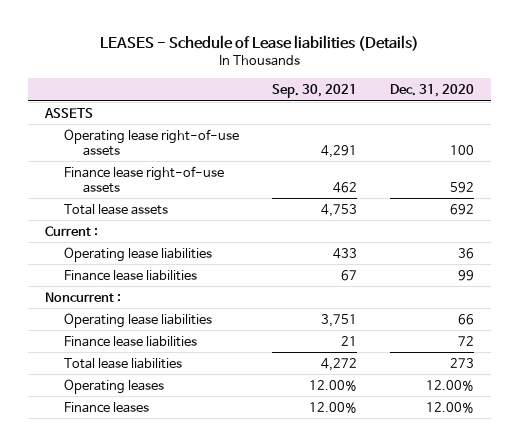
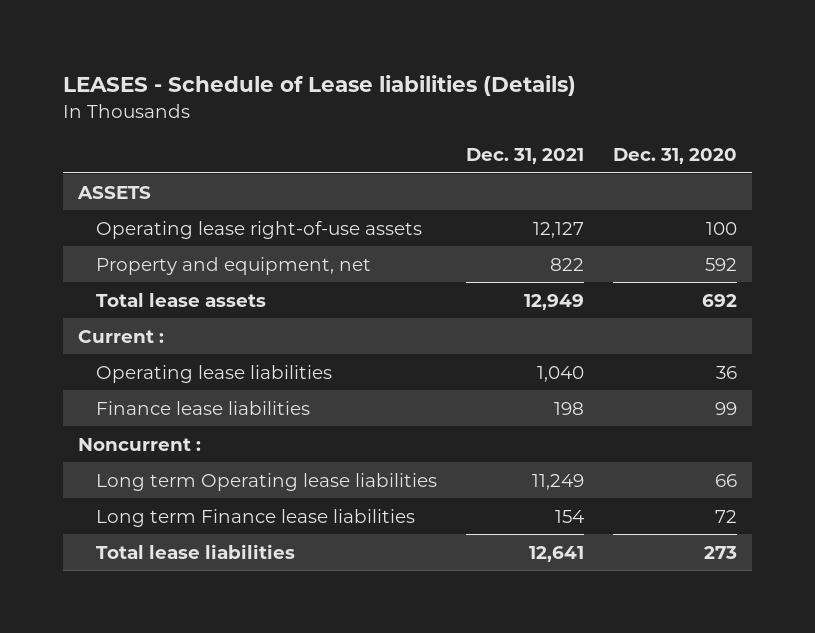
[272,84,358,99] Sep. 30, 2021 -> none
none -> [466,148,585,165] Dec. 31, 2021
[63,165,224,193] Finance lease right-of-use assets -> [96,256,372,275] Property and equipment, net
[63,312,212,328] Operating lease liabilities -> [96,472,438,491] Long term Operating lease liabilities
[63,335,197,347] Finance lease liabilities -> [96,508,416,527] Long term Finance lease liabilities
[63,378,164,394] Operating leases -> none
[63,401,149,413] Finance leases -> none

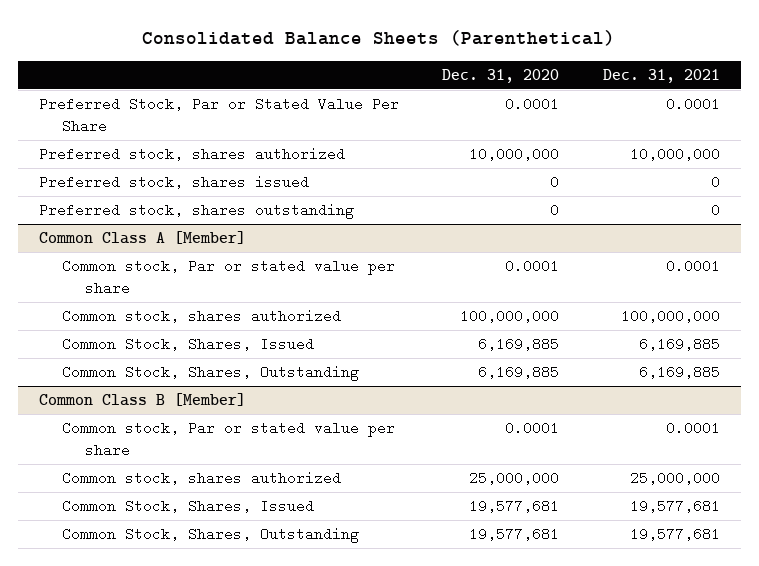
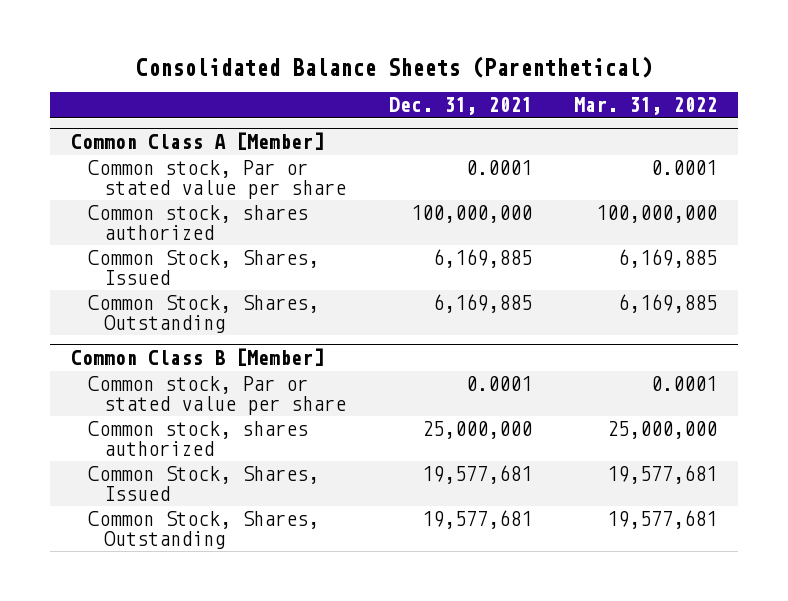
[442,68,560,83] Dec. 31, 2020 -> none
none -> [573,97,717,116] Mar. 31, 2022
[39,97,400,133] Preferred Stock, Par or Stated Value Per Share -> none
[39,147,346,162] Preferred stock, shares authorized -> none
[39,175,310,190] Preferred stock, shares issued -> none
[39,203,355,220] Preferred stock, shares outstanding -> none

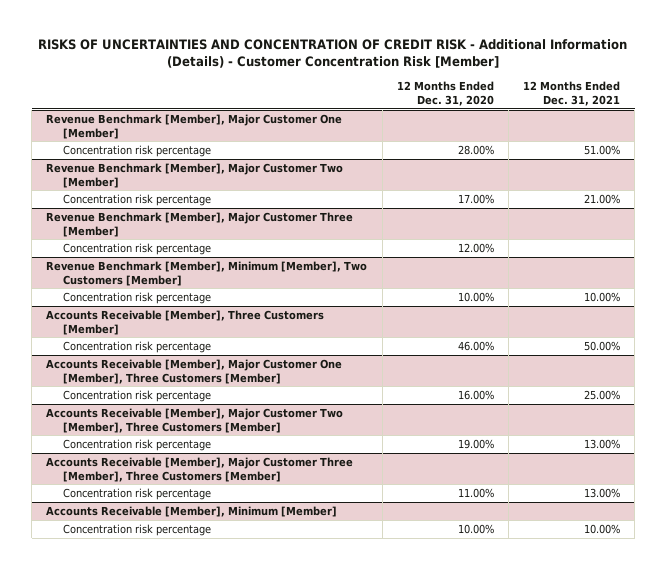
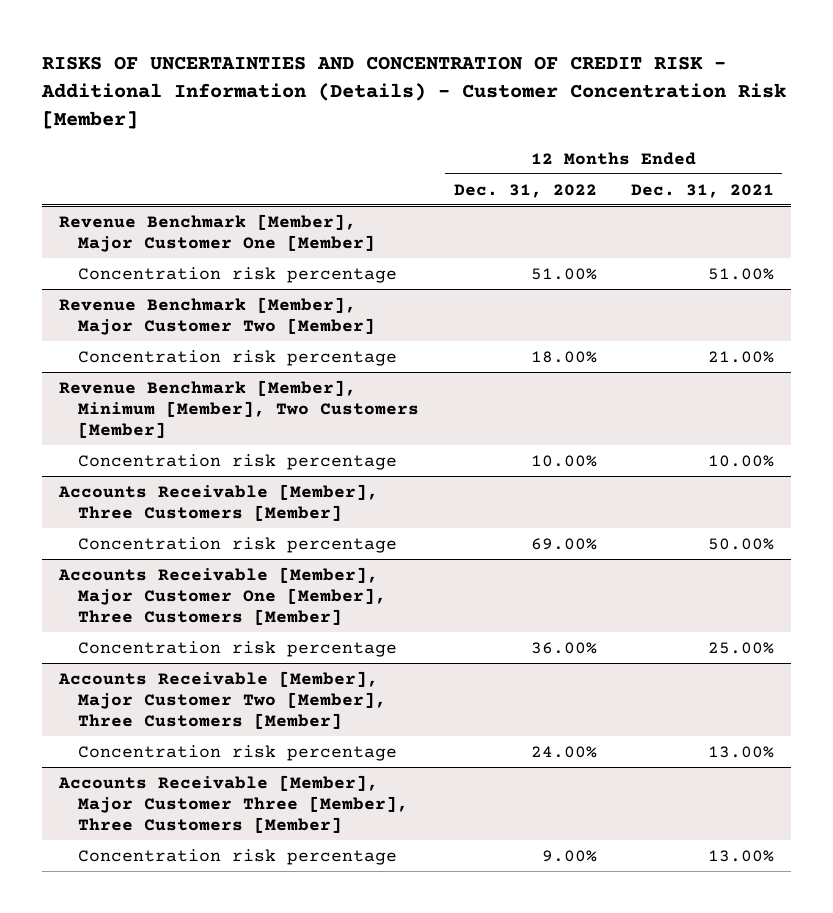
[396,81,494,106] 12 Months Ended Dec. 31, 2020 -> none
none -> [453,183,597,198] Dec. 31, 2022
[46,211,354,237] Revenue Benchmark [Member], Major Customer Three [Member] -> none
[63,242,212,255] Concentration risk percentage -> none
[46,505,338,517] Accounts Receivable [Member], Minimum [Member] -> none
[63,523,212,536] Concentration risk percentage -> none

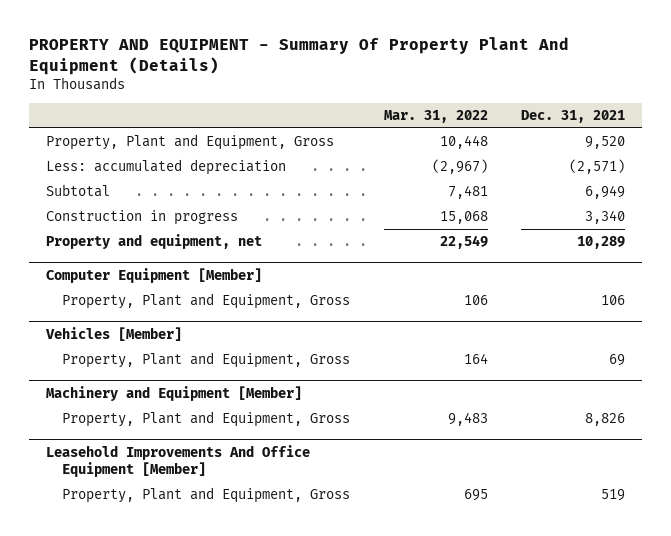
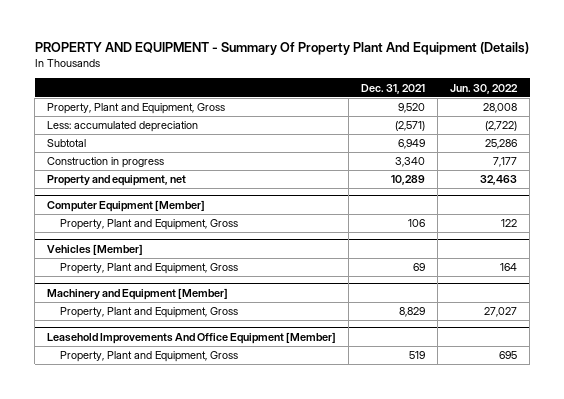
[383,109,488,123] Mar. 31, 2022 -> none
none -> [450,83,519,94] Jun. 30, 2022
[585,413,626,427] 8,826 -> [399,307,426,318] 8,829

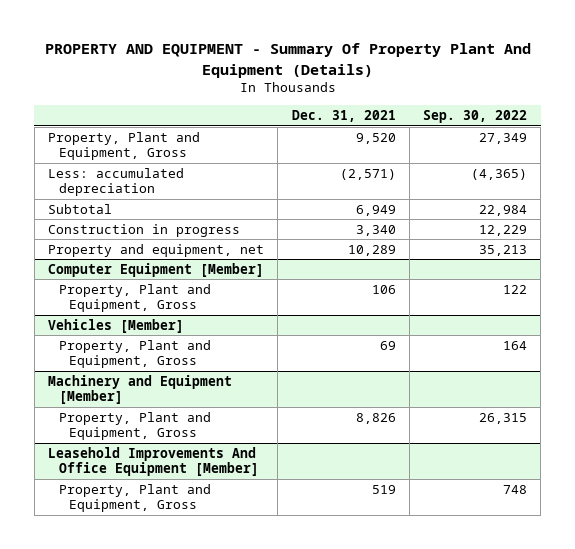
[450,83,519,94] Jun. 30, 2022 -> none
none -> [423,109,528,123] Sep. 30, 2022
[399,307,426,318] 8,829 -> [355,412,396,424] 8,826

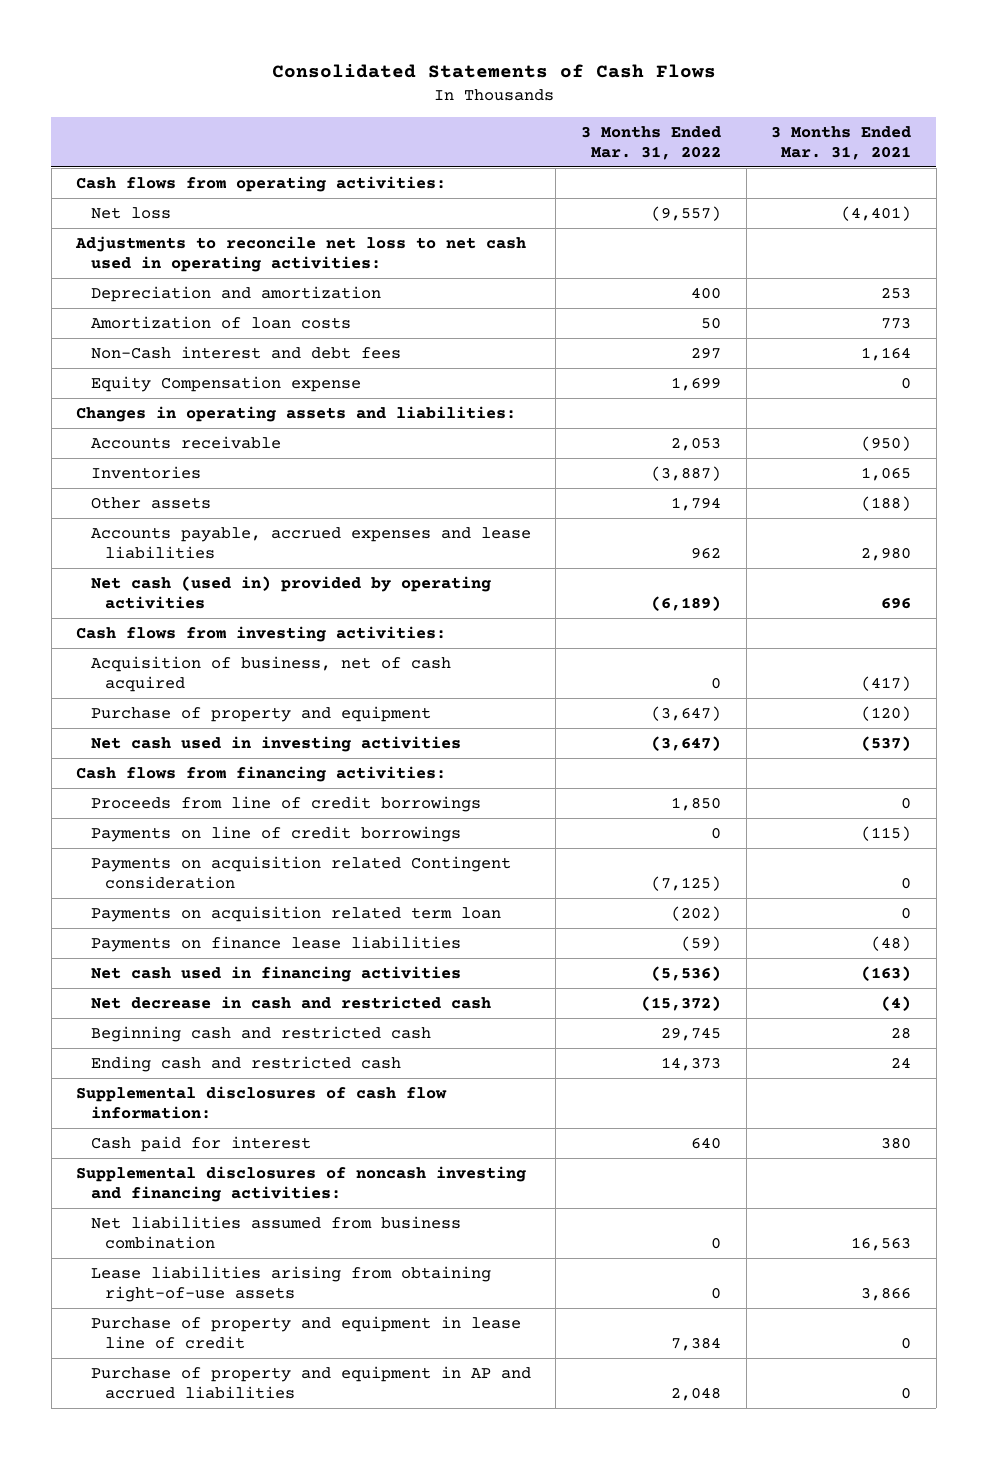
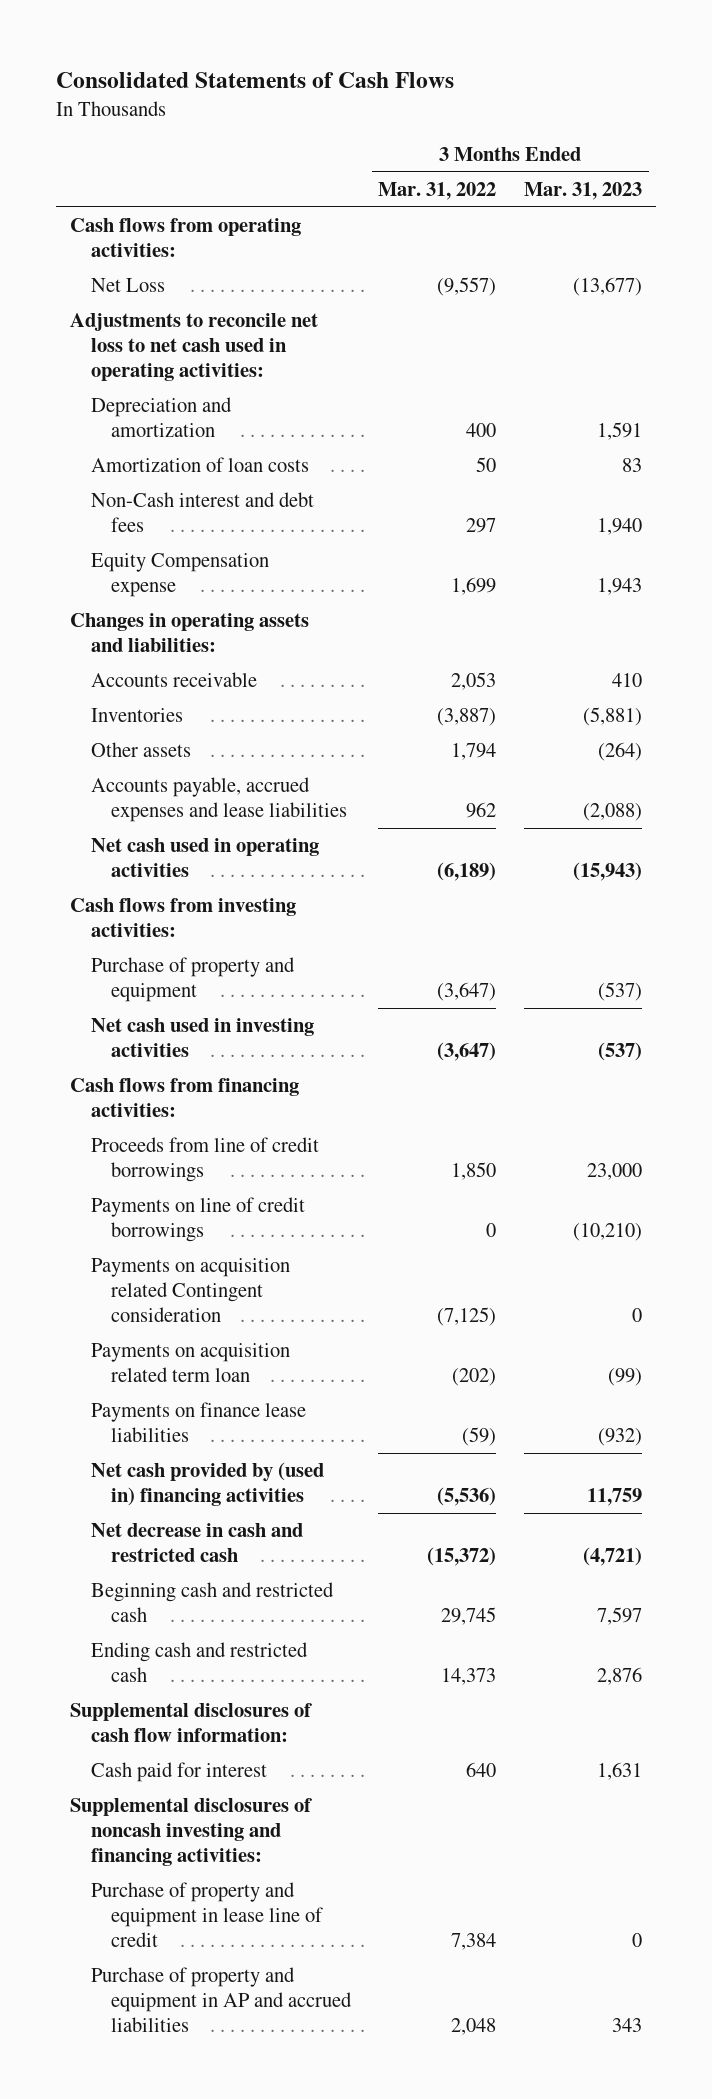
[771,125,912,160] 3 Months Ended Mar. 31, 2021 -> none
none -> [523,181,642,200] Mar. 31, 2023
[90,206,171,219] Net loss -> [90,278,165,293] Net Loss
[90,575,491,609] Net cash (used in) provided by operating activities -> [90,838,319,878] Net cash used in operating activities
[90,655,451,692] Acquisition of business, net of cash acquired -> none
[90,965,461,982] Net cash used in financing activities -> [90,1462,324,1507] Net cash provided by (used in) financing activities
[90,1215,461,1249] Net liabilities assumed from business combination -> none
[90,1265,491,1302] Lease liabilities arising from obtaining right-of-use assets -> none

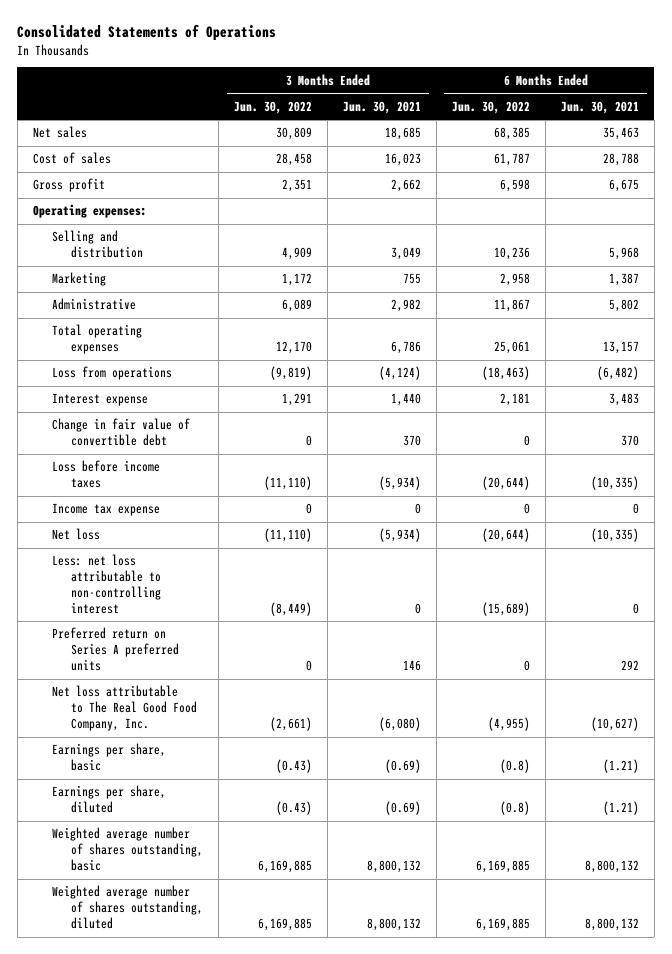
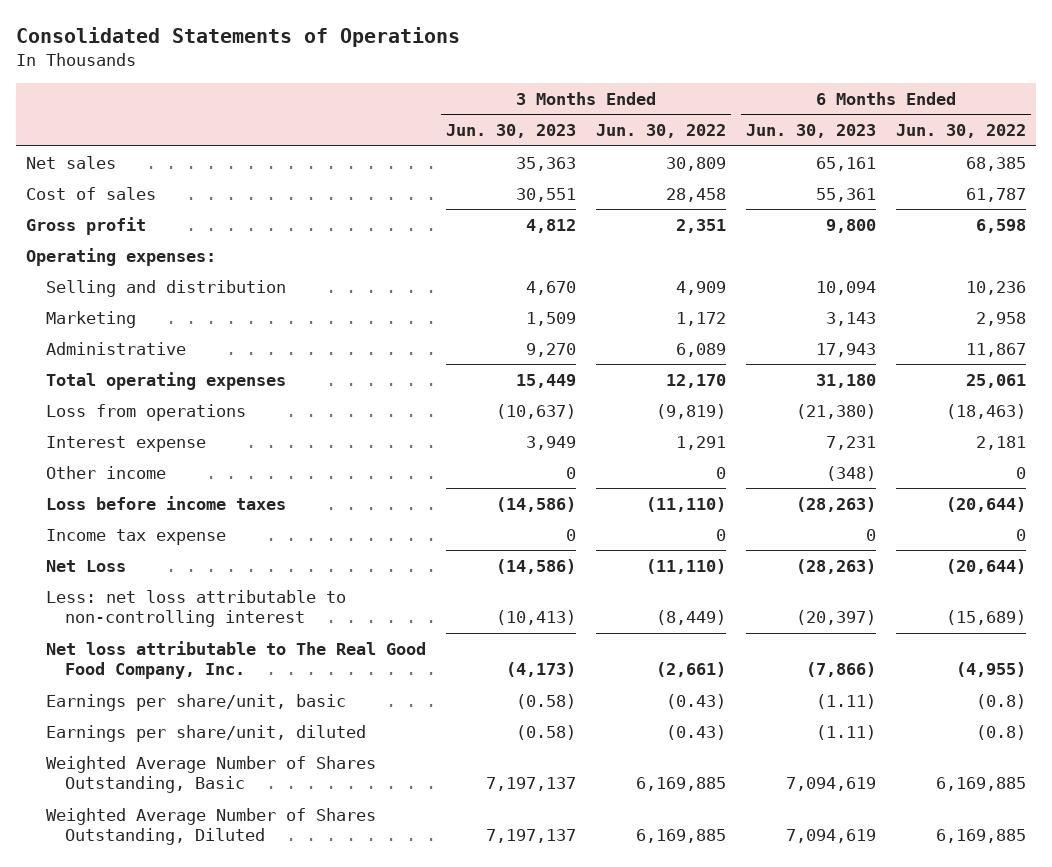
[343,100,422,114] Jun. 30, 2021 -> none
[560,100,639,114] Jun. 30, 2021 -> none
none -> [445,124,576,139] Jun. 30, 2023
none -> [745,124,876,139] Jun. 30, 2023
[52,418,191,447] Change in fair value of convertible debt -> none
none -> [45,465,166,479] Other income
[52,528,101,541] Net loss -> [45,559,126,572] Net Loss
[52,627,180,672] Preferred return on Series A preferred units -> none
[52,743,167,772] Earnings per share, basic -> [45,693,346,711] Earnings per share/unit, basic
[52,785,167,814] Earnings per share, diluted -> [45,724,366,742] Earnings per share/unit, diluted
[52,827,204,872] Weighted average number of shares outstanding, basic -> [45,755,376,794] Weighted Average Number of Shares Outstanding, Basic
[52,885,204,930] Weighted average number of shares outstanding, diluted -> [45,807,376,846] Weighted Average Number of Shares Outstanding, Diluted

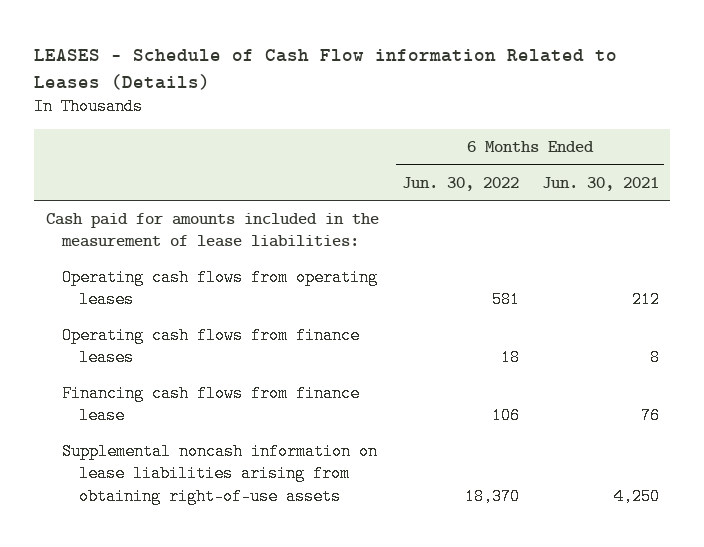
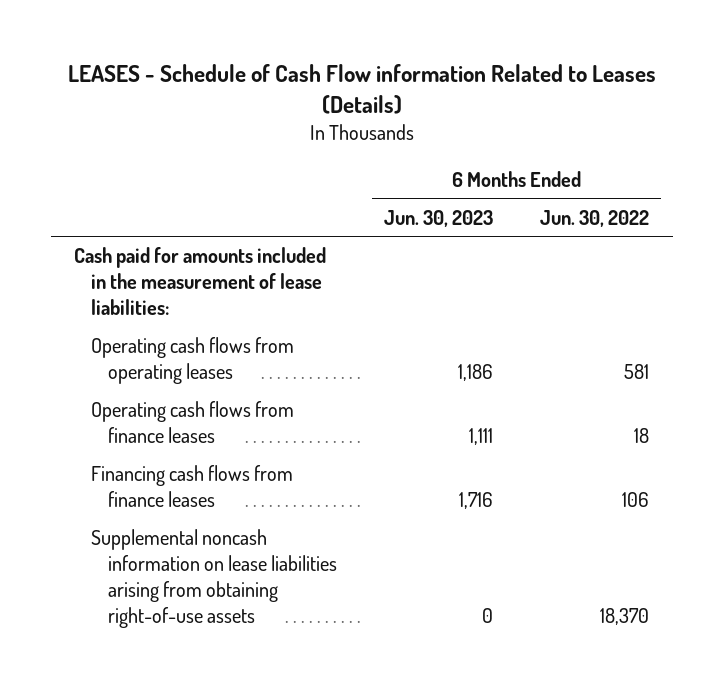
[541,176,659,191] Jun. 30, 2021 -> none
none -> [384,209,494,227] Jun. 30, 2023
[62,385,361,425] Financing cash flows from finance lease -> [91,465,294,508] Financing cash flows from finance leases

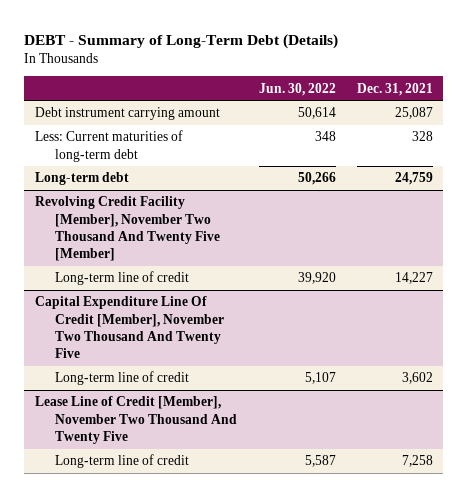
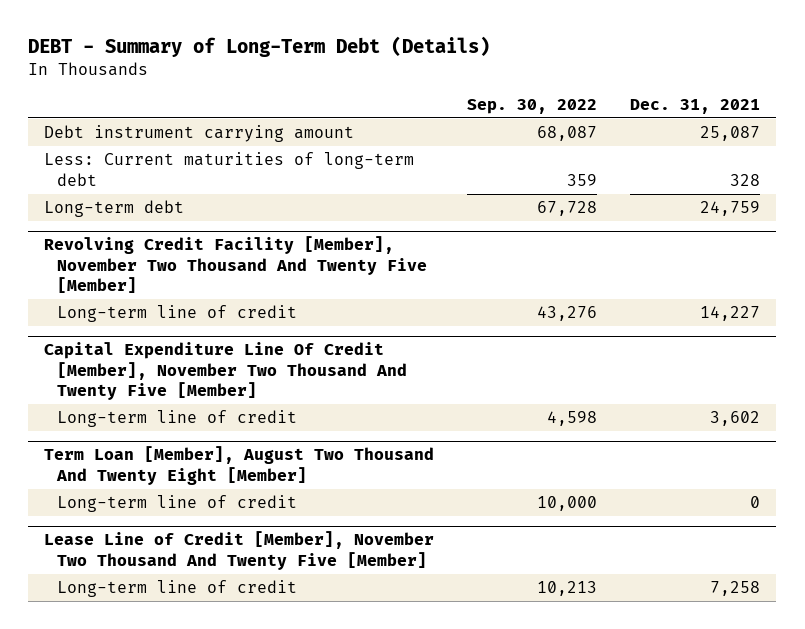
[258,82,336,96] Jun. 30, 2022 -> none
none -> [467,98,598,114] Sep. 30, 2022
[34,296,225,359] Capital Expenditure Line Of Credit [Member], November Two Thousand And Twenty Five -> [44,342,407,401] Capital Expenditure Line Of Credit [Member], November Two Thousand And Twenty Five [Member]
none -> [44,446,435,485] Term Loan [Member], August Two Thousand And Twenty Eight [Member]
none -> [56,495,297,513] Long-term line of credit
[34,396,238,444] Lease Line of Credit [Member], November Two Thousand And Twenty Five -> [44,531,435,570] Lease Line of Credit [Member], November Two Thousand And Twenty Five [Member]

